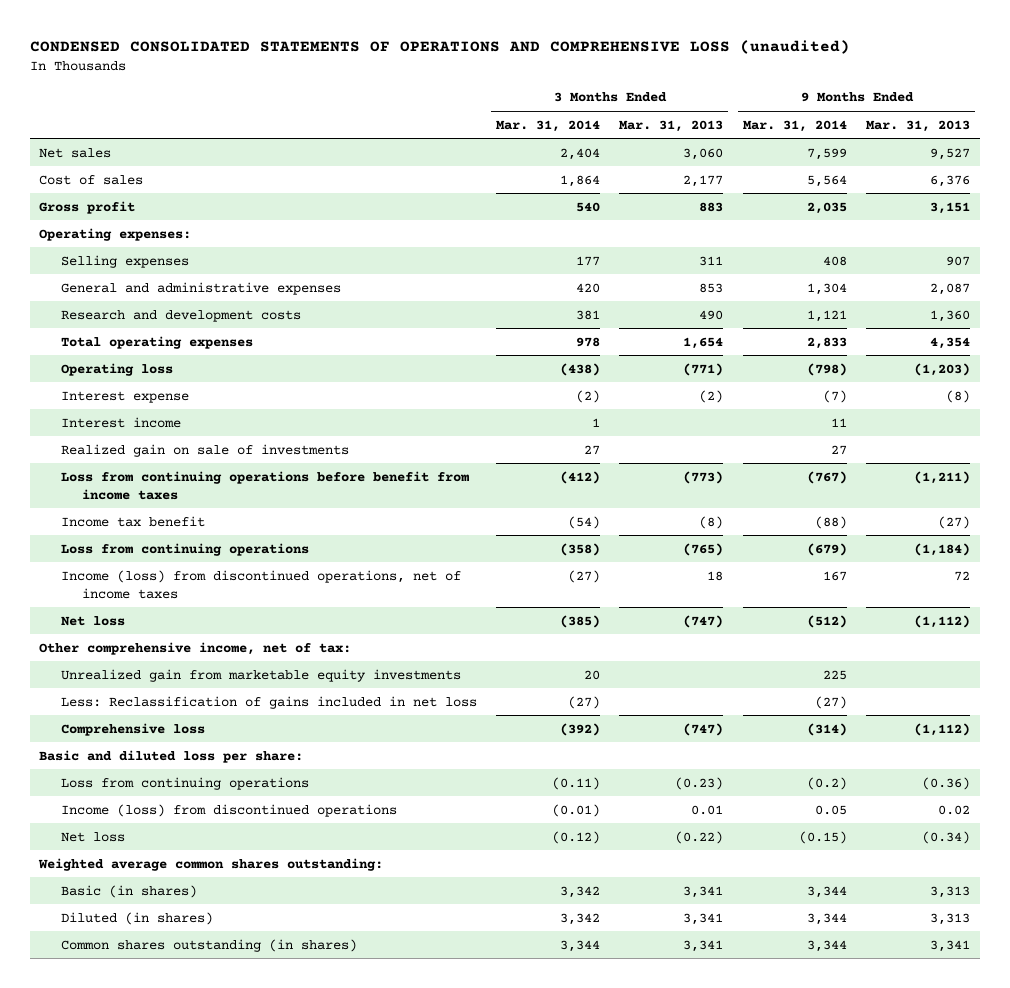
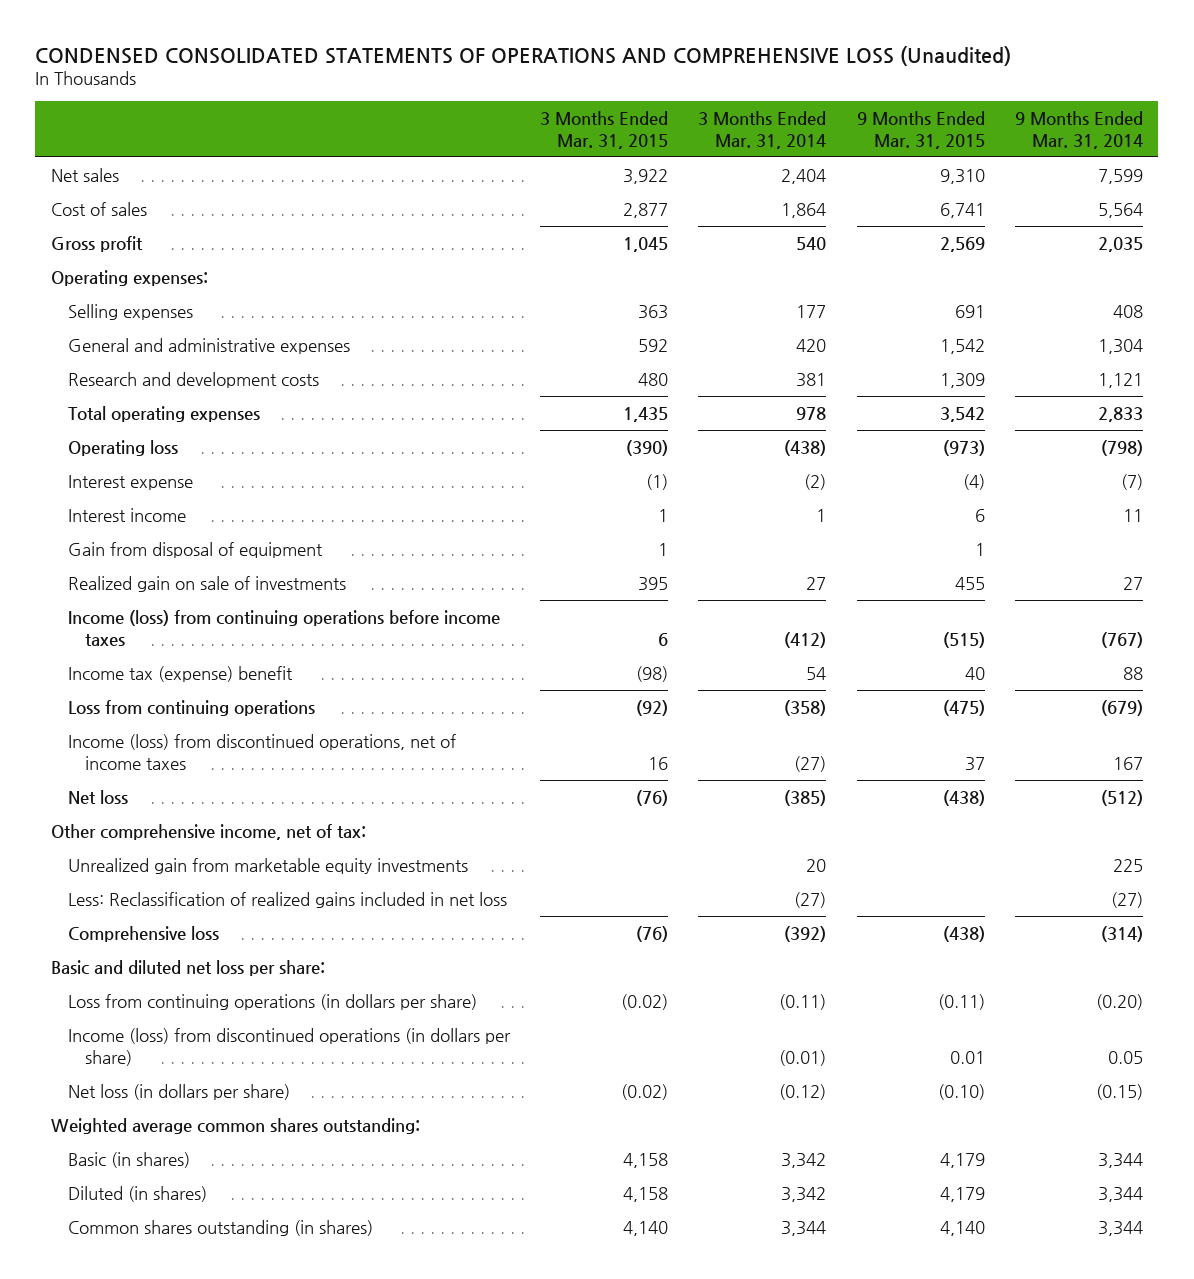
[29,40,850,55] CONDENSED CONSOLIDATED STATEMENTS OF OPERATIONS AND COMPREHENSIVE LOSS (unaudited) -> [35,45,1012,66] CONDENSED CONSOLIDATED STATEMENTS OF OPERATIONS AND COMPREHENSIVE LOSS (Unaudited)
[619,119,724,132] Mar. 31, 2013 -> none
[866,119,971,132] Mar. 31, 2013 -> none
none -> [540,111,669,149] 3 Months Ended Mar. 31, 2015
none -> [856,111,985,149] 9 Months Ended Mar. 31, 2015
none -> [67,541,323,558] Gain from disposal of equipment
[60,470,469,500] Loss from continuing operations before benefit from income taxes -> [67,609,500,646] Income (loss) from continuing operations before income taxes
[60,515,205,527] Income tax benefit -> [67,665,293,682] Income tax (expense) benefit
[568,515,601,529] (54) -> [806,666,827,680] 54
[814,515,847,529] (88) -> [1123,666,1144,680] 88
[60,695,477,709] Less: Reclassification of gains included in net loss -> [67,891,507,908] Less: Reclassification of realized gains included in net loss
[39,749,304,763] Basic and diluted loss per share: -> [50,959,325,976] Basic and diluted net loss per share:
[60,776,309,790] Loss from continuing operations -> [67,993,477,1010] Loss from continuing operations (in dollars per share)
[806,776,847,790] (0.2) -> [1096,993,1144,1010] (0.20)
[60,803,397,817] Income (loss) from discontinued operations -> [67,1027,511,1066] Income (loss) from discontinued operations (in dollars per share)
[60,831,125,842] Net loss -> [67,1083,290,1100] Net loss (in dollars per share)

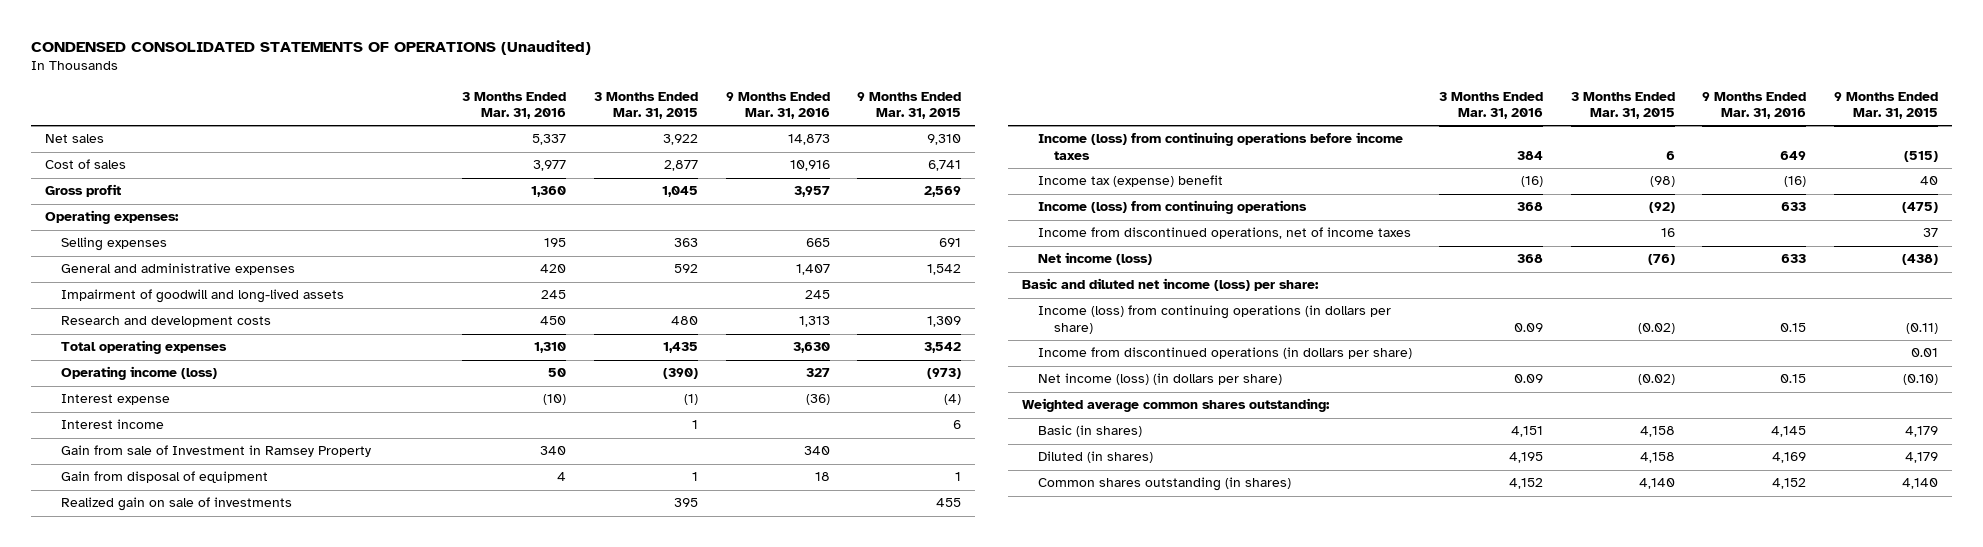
[35,45,1012,66] CONDENSED CONSOLIDATED STATEMENTS OF OPERATIONS AND COMPREHENSIVE LOSS (Unaudited) -> [31,39,592,55] CONDENSED CONSOLIDATED STATEMENTS OF OPERATIONS (Unaudited)
[698,111,827,149] 3 Months Ended Mar. 31, 2014 -> none
[1015,111,1144,149] 9 Months Ended Mar. 31, 2014 -> none
none -> [462,91,567,120] 3 Months Ended Mar. 31, 2016
none -> [725,91,830,120] 9 Months Ended Mar. 31, 2016
none -> [60,289,344,304] Impairment of goodwill and long-lived assets
[67,439,178,456] Operating loss -> [60,366,217,381] Operating income (loss)
none -> [60,445,371,458] Gain from sale of Investment in Ramsey Property
[50,823,366,840] Other comprehensive income, net of tax: -> none
[67,857,468,874] Unrealized gain from marketable equity investments -> none
[67,891,507,908] Less: Reclassification of realized gains included in net loss -> none
[67,925,219,942] Comprehensive loss -> none
[67,699,315,716] Loss from continuing operations -> [1037,200,1307,215] Income (loss) from continuing operations
[67,733,456,770] Income (loss) from discontinued operations, net of income taxes -> [1037,227,1411,240] Income from discontinued operations, net of income taxes
[67,789,128,804] Net loss -> [1037,252,1152,266] Net income (loss)
[50,959,325,976] Basic and diluted net loss per share: -> [1021,278,1319,292] Basic and diluted net income (loss) per share:
[67,993,477,1010] Loss from continuing operations (in dollars per share) -> [1037,305,1391,334] Income (loss) from continuing operations (in dollars per share)
[67,1027,511,1066] Income (loss) from discontinued operations (in dollars per share) -> [1037,347,1412,360] Income from discontinued operations (in dollars per share)
[67,1083,290,1100] Net loss (in dollars per share) -> [1037,373,1282,386] Net income (loss) (in dollars per share)

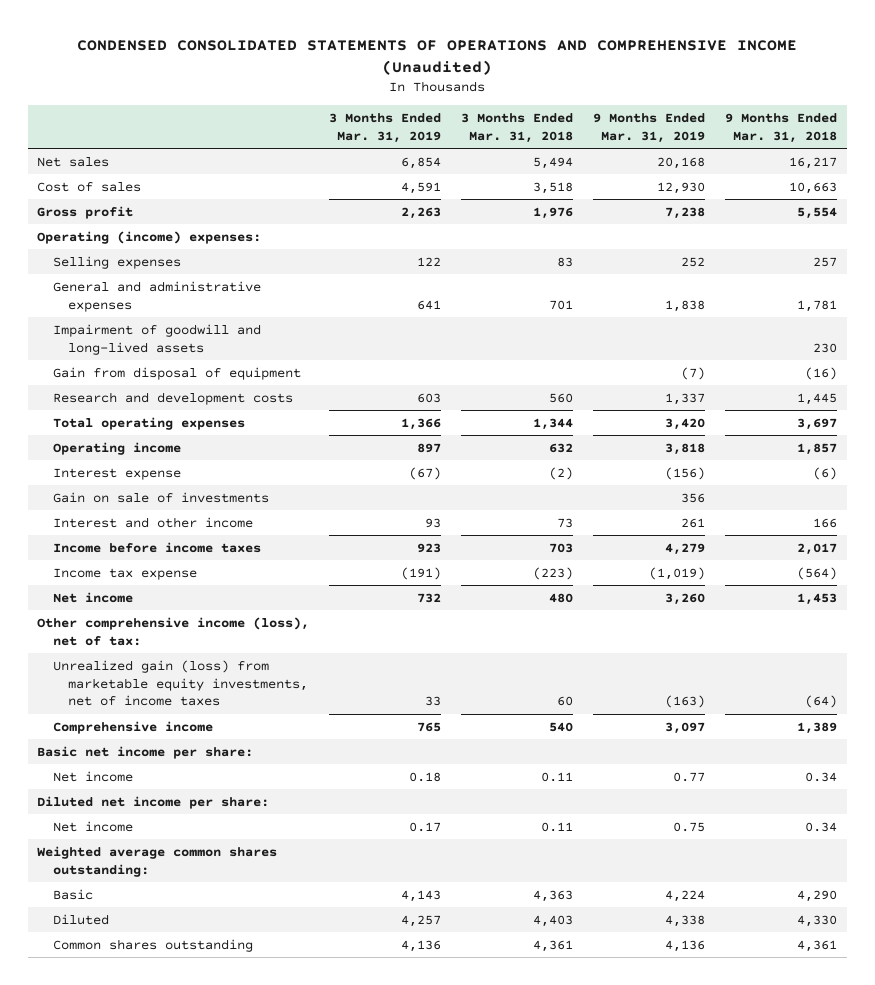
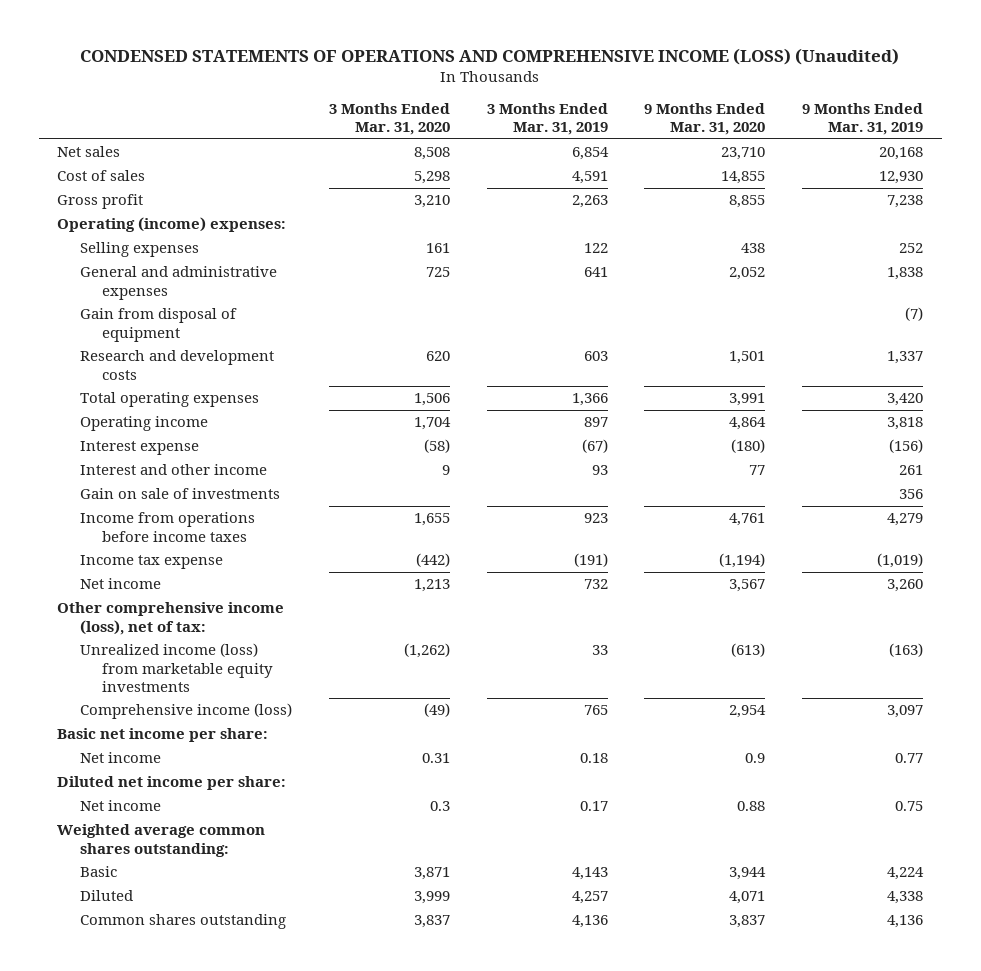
[77,39,798,75] CONDENSED CONSOLIDATED STATEMENTS OF OPERATIONS AND COMPREHENSIVE INCOME (Unaudited) -> [80,47,900,65] CONDENSED STATEMENTS OF OPERATIONS AND COMPREHENSIVE INCOME (LOSS) (Unaudited)
[461,112,574,143] 3 Months Ended Mar. 31, 2018 -> none
[725,112,838,143] 9 Months Ended Mar. 31, 2018 -> none
none -> [328,102,450,136] 3 Months Ended Mar. 31, 2020
none -> [644,102,766,136] 9 Months Ended Mar. 31, 2020
[52,323,261,355] Impairment of goodwill and long-lived assets -> none
[52,491,269,503] Gain on sale of investments -> [79,488,280,500] Gain on sale of investments
[52,541,261,553] Income before income taxes -> [79,512,255,542] Income from operations before income taxes
[52,659,308,707] Unrealized gain (loss) from marketable equity investments, net of income taxes -> [79,643,273,692] Unrealized income (loss) from marketable equity investments
[52,720,213,734] Comprehensive income -> [79,703,292,720] Comprehensive income (loss)

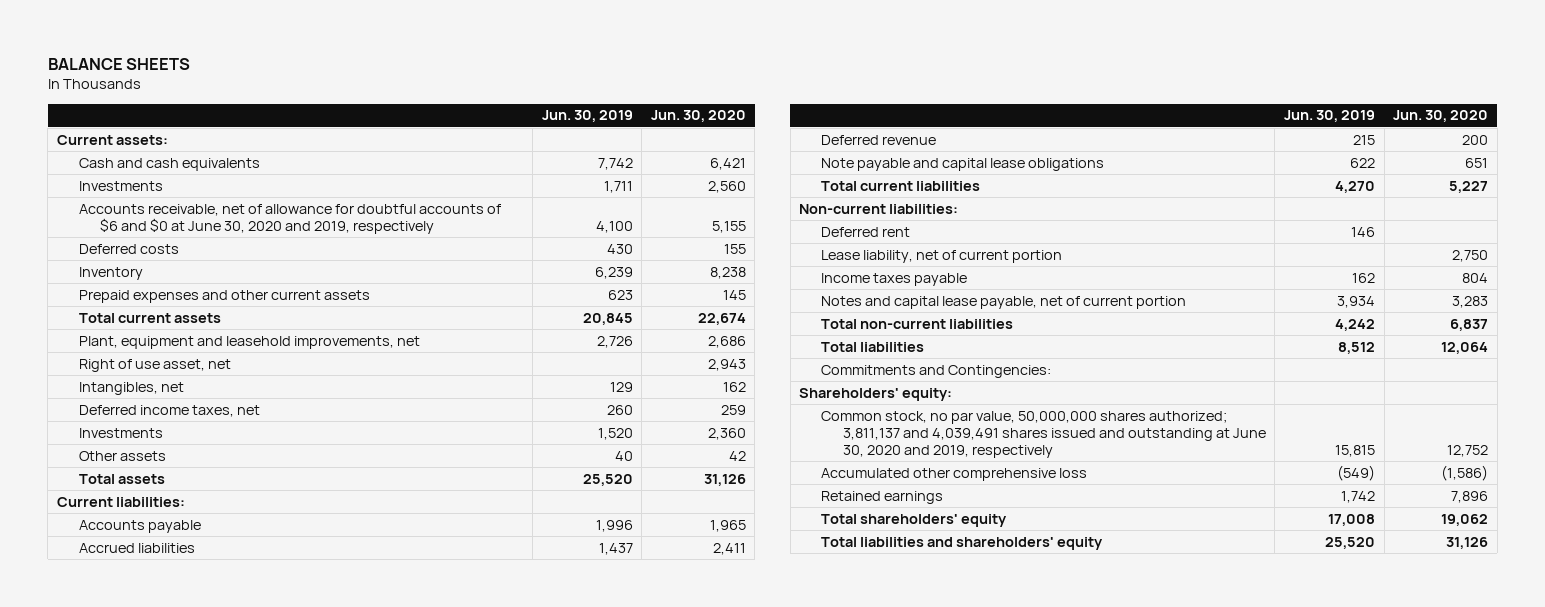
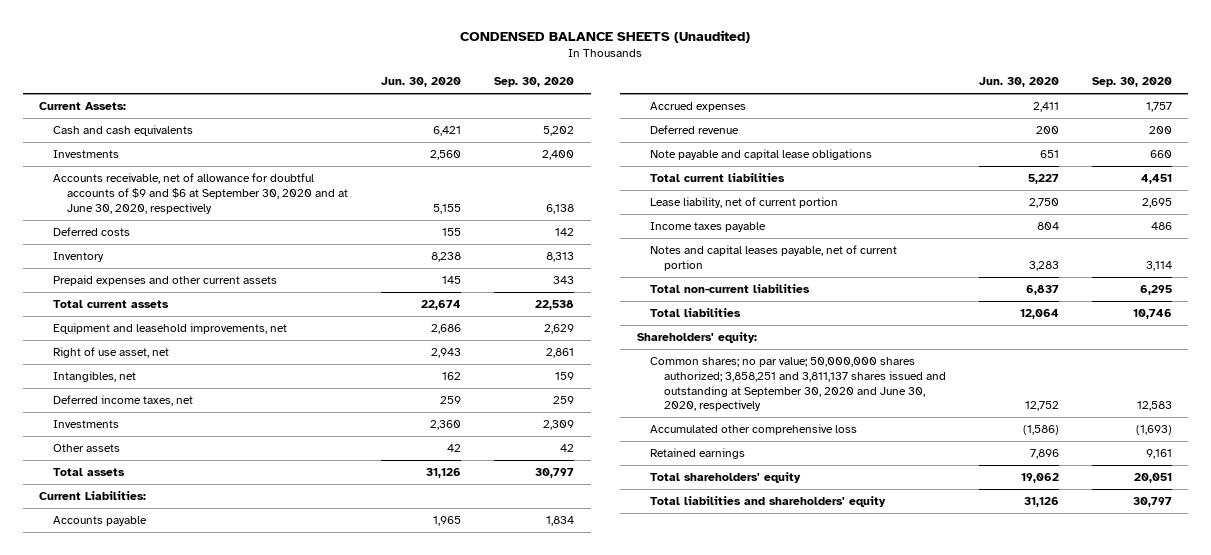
[47,58,190,71] BALANCE SHEETS -> [460,30,751,44] CONDENSED BALANCE SHEETS (Unaudited)
[541,110,633,123] Jun. 30, 2019 -> none
none -> [494,77,575,88] Sep. 30, 2020
[56,134,168,145] Current assets: -> [39,102,127,111] Current Assets:
[78,203,501,234] Accounts receivable, net of allowance for doubtful accounts of $6 and $0 at June 30, 2020 and 2019, respectively -> [53,173,348,214] Accounts receivable, net of allowance for doubtful accounts of $9 and $6 at September 30, 2020 and at June 30, 2020, respectively
[78,335,420,349] Plant, equipment and leasehold improvements, net -> [53,323,288,335] Equipment and leasehold improvements, net
[56,496,185,507] Current liabilities: -> [39,491,147,501] Current Liabilities:
[78,542,195,553] Accrued liabilities -> [650,102,747,113] Accrued expenses
[799,203,959,214] Non-current liabilities: -> none
[821,226,911,237] Deferred rent -> none
[821,295,1187,309] Notes and capital lease payable, net of current portion -> [650,245,898,271] Notes and capital leases payable, net of current portion
[821,364,1052,378] Commitments and Contingencies: -> none
[821,410,1266,458] Common stock, no par value, 50,000,000 shares authorized; 3,811,137 and 4,039,491 shares issued and outstanding at June 30, 2020 and 2019, respectively -> [650,357,946,412] Common shares; no par value; 50,000,000 shares authorized; 3,858,251 and 3,811,137 shares issued and outstanding at September 30, 2020 and June 30, 2020, respectively

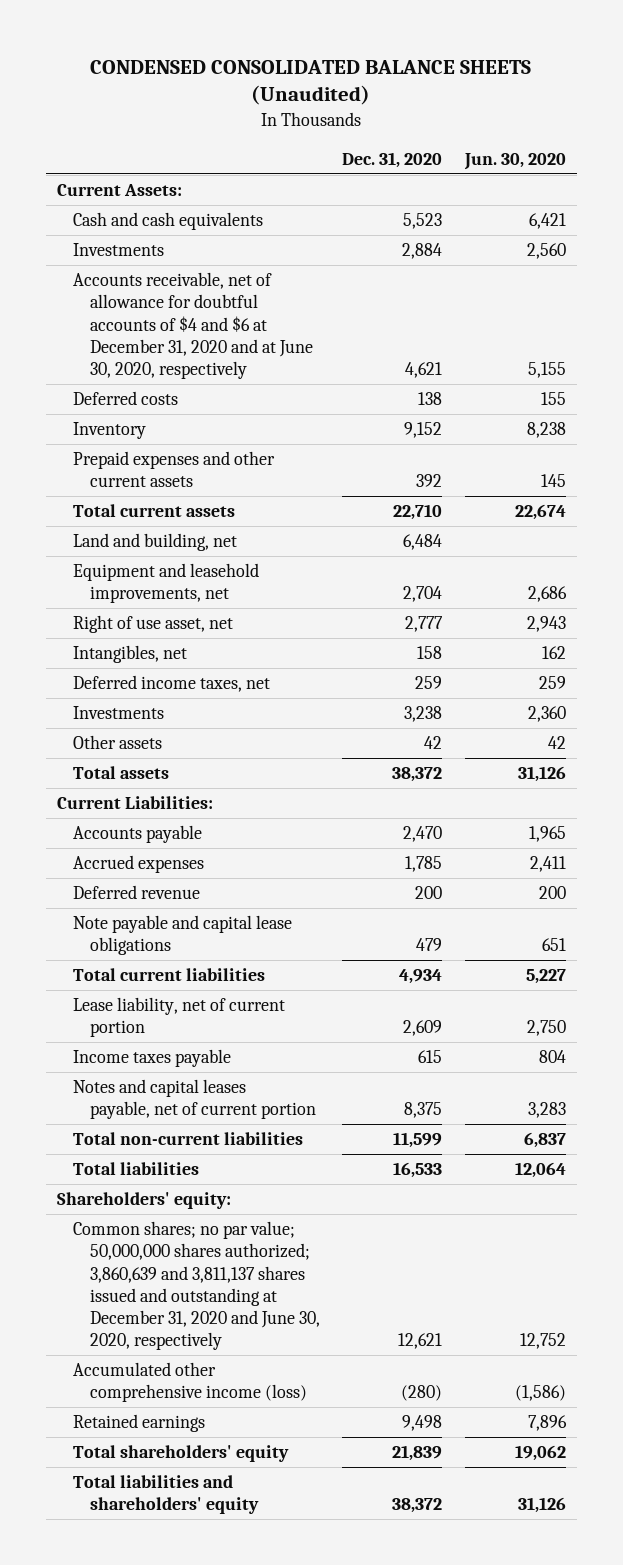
[460,30,751,44] CONDENSED BALANCE SHEETS (Unaudited) -> [90,59,532,106] CONDENSED CONSOLIDATED BALANCE SHEETS (Unaudited)
[494,77,575,88] Sep. 30, 2020 -> none
none -> [342,151,443,168] Dec. 31, 2020
[53,173,348,214] Accounts receivable, net of allowance for doubtful accounts of $9 and $6 at September 30, 2020 and at June 30, 2020, respectively -> [73,272,313,379] Accounts receivable, net of allowance for doubtful accounts of $4 and $6 at December 31, 2020 and at June 30, 2020, respectively
none -> [73,533,238,552] Land and building, net
[650,357,946,412] Common shares; no par value; 50,000,000 shares authorized; 3,858,251 and 3,811,137 shares issued and outstanding at September 30, 2020 and June 30, 2020, respectively -> [73,1221,320,1351] Common shares; no par value; 50,000,000 shares authorized; 3,860,639 and 3,811,137 shares issued and outstanding at December 31, 2020 and June 30, 2020, respectively
[650,424,858,436] Accumulated other comprehensive loss -> [73,1362,307,1403] Accumulated other comprehensive income (loss)

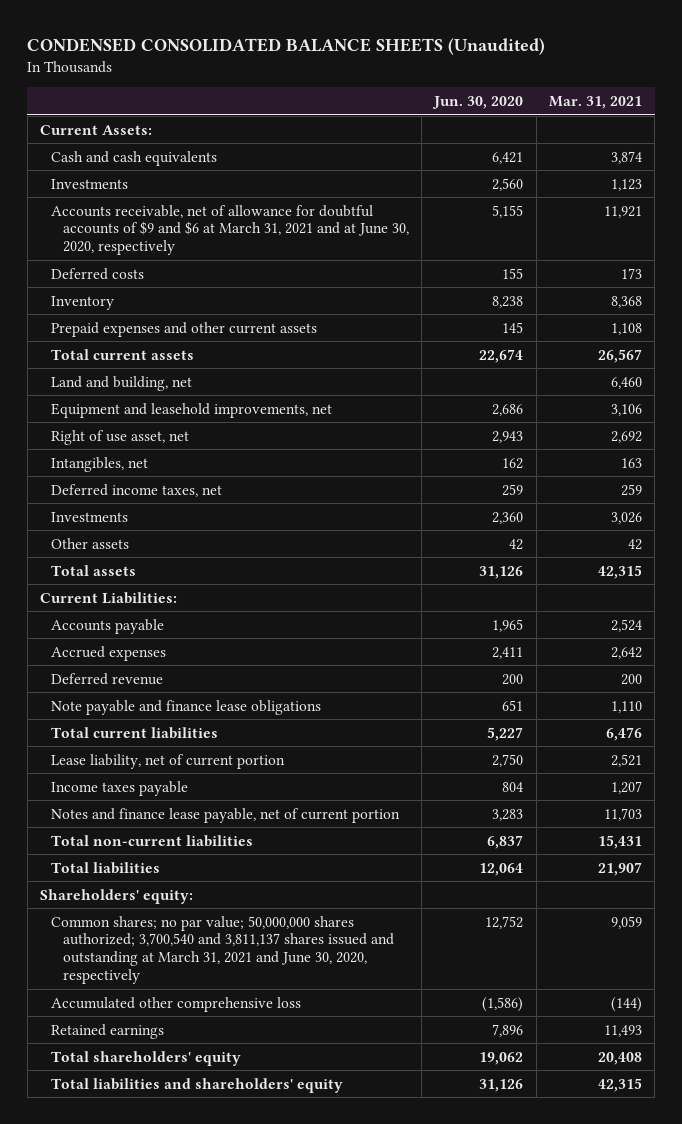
[342,151,443,168] Dec. 31, 2020 -> none
none -> [548,96,642,110] Mar. 31, 2021
[73,272,313,379] Accounts receivable, net of allowance for doubtful accounts of $4 and $6 at December 31, 2020 and at June 30, 2020, respectively -> [51,204,409,256] Accounts receivable, net of allowance for doubtful accounts of $9 and $6 at March 31, 2021 and at June 30, 2020, respectively
[73,915,293,956] Note payable and capital lease obligations -> [51,699,322,715] Note payable and finance lease obligations
[73,1079,316,1120] Notes and capital leases payable, net of current portion -> [51,807,401,823] Notes and finance lease payable, net of current portion
[73,1221,320,1351] Common shares; no par value; 50,000,000 shares authorized; 3,860,639 and 3,811,137 shares issued and outstanding at December 31, 2020 and June 30, 2020, respectively -> [51,915,394,985] Common shares; no par value; 50,000,000 shares authorized; 3,700,540 and 3,811,137 shares issued and outstanding at March 31, 2021 and June 30, 2020, respectively
[73,1362,307,1403] Accumulated other comprehensive income (loss) -> [51,996,302,1012] Accumulated other comprehensive loss

